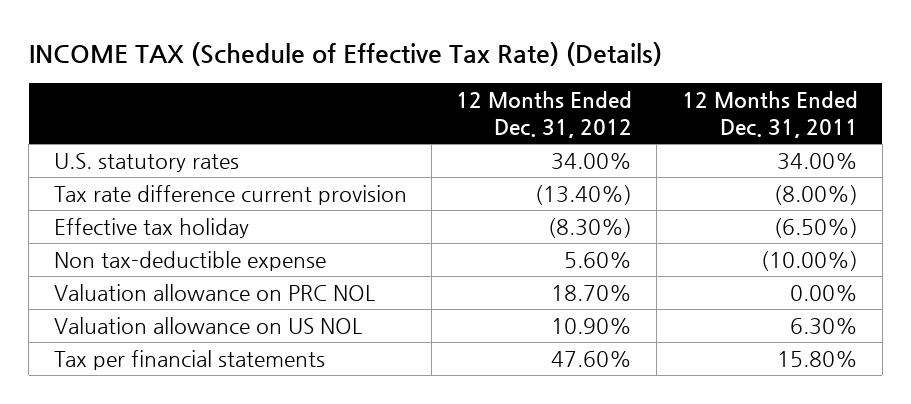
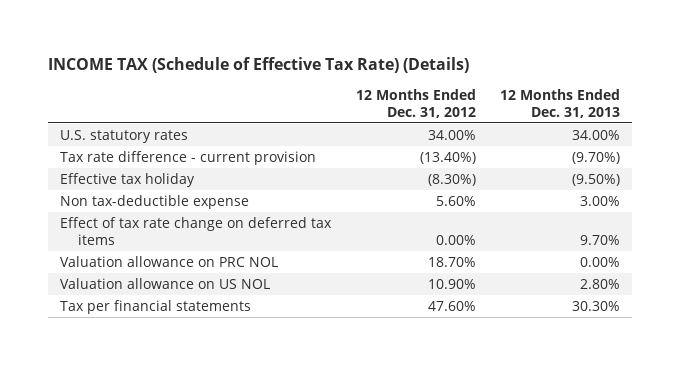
[681,91,858,139] 12 Months Ended Dec. 31, 2011 -> none
none -> [500,88,621,118] 12 Months Ended Dec. 31, 2013
[53,184,407,205] Tax rate difference current provision -> [60,151,317,166] Tax rate difference - current provision
none -> [60,217,333,246] Effect of tax rate change on deferred tax items

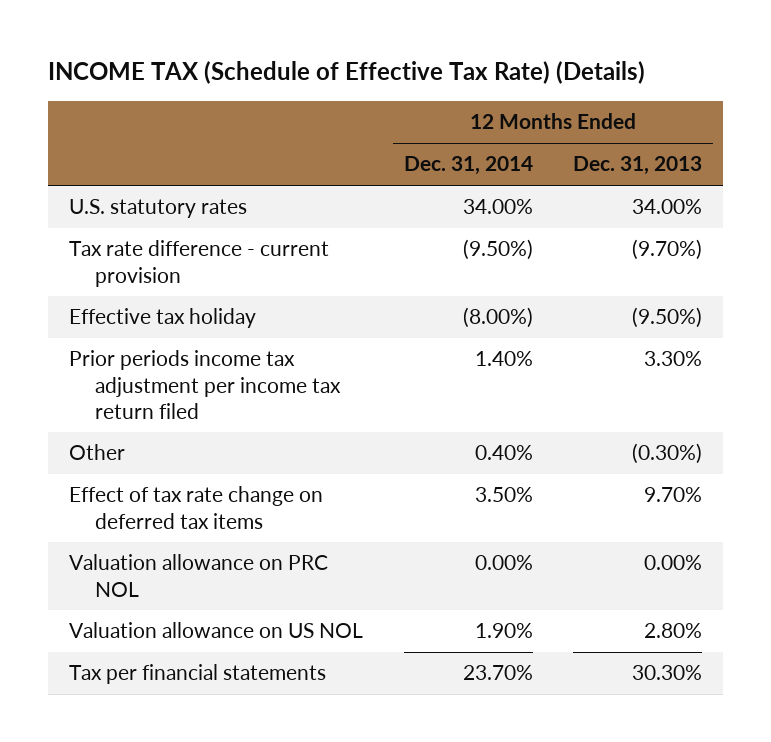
[355,88,476,118] 12 Months Ended Dec. 31, 2012 -> none
none -> [403,156,533,176] Dec. 31, 2014
[60,195,250,210] Non tax-deductible expense -> none
none -> [68,350,342,419] Prior periods income tax adjustment per income tax return filed
none -> [68,444,125,461] Other

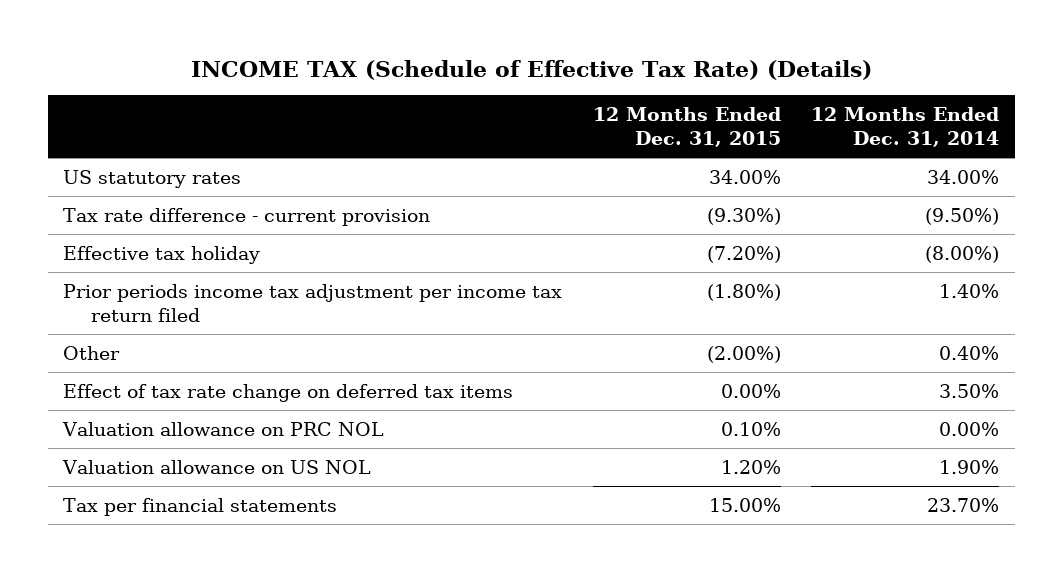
[573,156,703,176] Dec. 31, 2013 -> none
none -> [592,106,781,148] 12 Months Ended Dec. 31, 2015
[68,199,247,219] U.S. statutory rates -> [62,169,241,188] US statutory rates

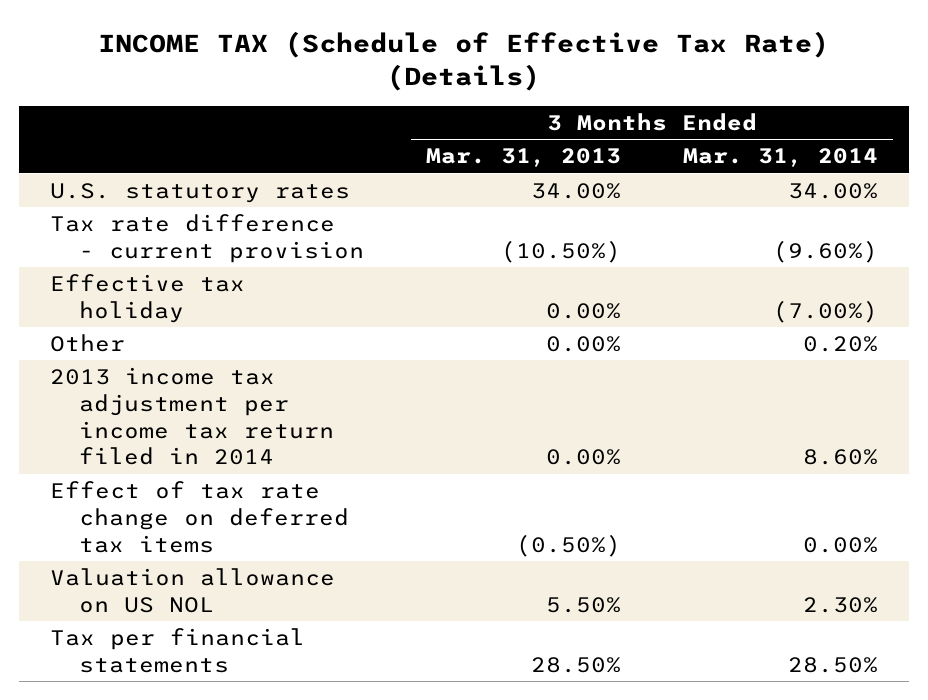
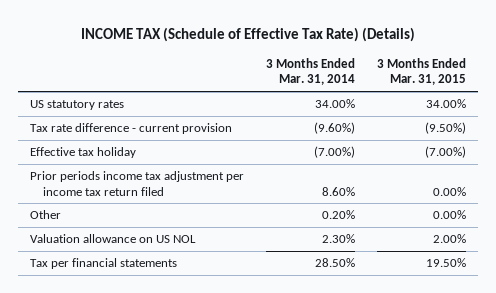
[426,148,622,168] Mar. 31, 2013 -> none
none -> [377,57,467,86] 3 Months Ended Mar. 31, 2015
[49,183,350,204] U.S. statutory rates -> [29,100,124,111] US statutory rates
none -> [29,171,244,196] Prior periods income tax adjustment per income tax return filed
[49,367,335,466] 2013 income tax adjustment per income tax return filed in 2014 -> none
[49,481,350,553] Effect of tax rate change on deferred tax items -> none

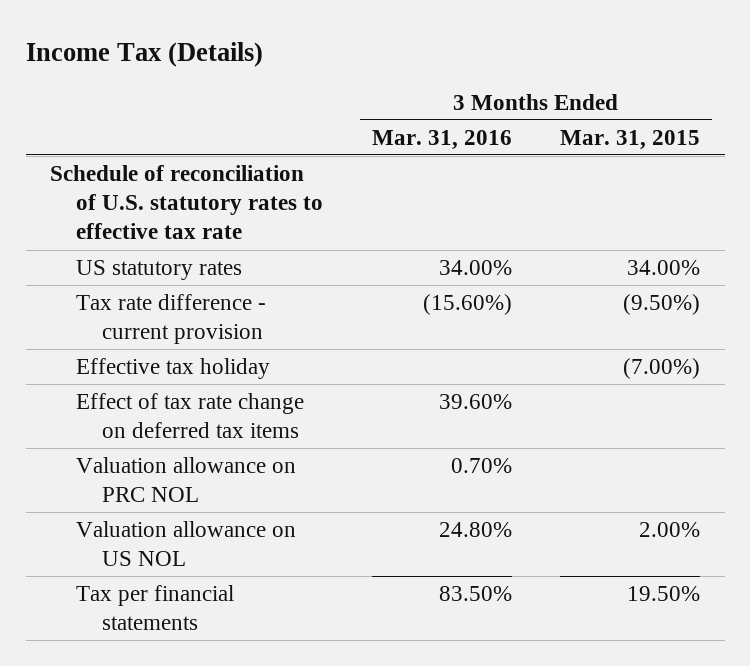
[81,26,416,42] INCOME TAX (Schedule of Effective Tax Rate) (Details) -> [25,42,263,68] Income Tax (Details)
[266,57,356,86] 3 Months Ended Mar. 31, 2014 -> none
none -> [371,129,512,150] Mar. 31, 2016
none -> [49,165,324,240] Schedule of reconciliation of U.S. statutory rates to effective tax rate
[29,171,244,196] Prior periods income tax adjustment per income tax return filed -> none
[29,210,61,220] Other -> none
none -> [76,393,305,439] Effect of tax rate change on deferred tax items
none -> [76,457,297,503] Valuation allowance on PRC NOL

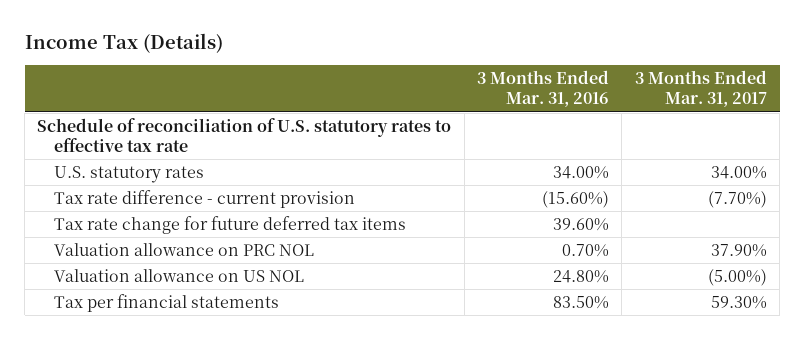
[560,129,701,150] Mar. 31, 2015 -> none
none -> [634,70,767,108] 3 Months Ended Mar. 31, 2017
[76,260,243,281] US statutory rates -> [54,165,205,183] U.S. statutory rates
[76,358,271,380] Effective tax holiday -> none
[76,393,305,439] Effect of tax rate change on deferred tax items -> [54,215,407,234] Tax rate change for future deferred tax items

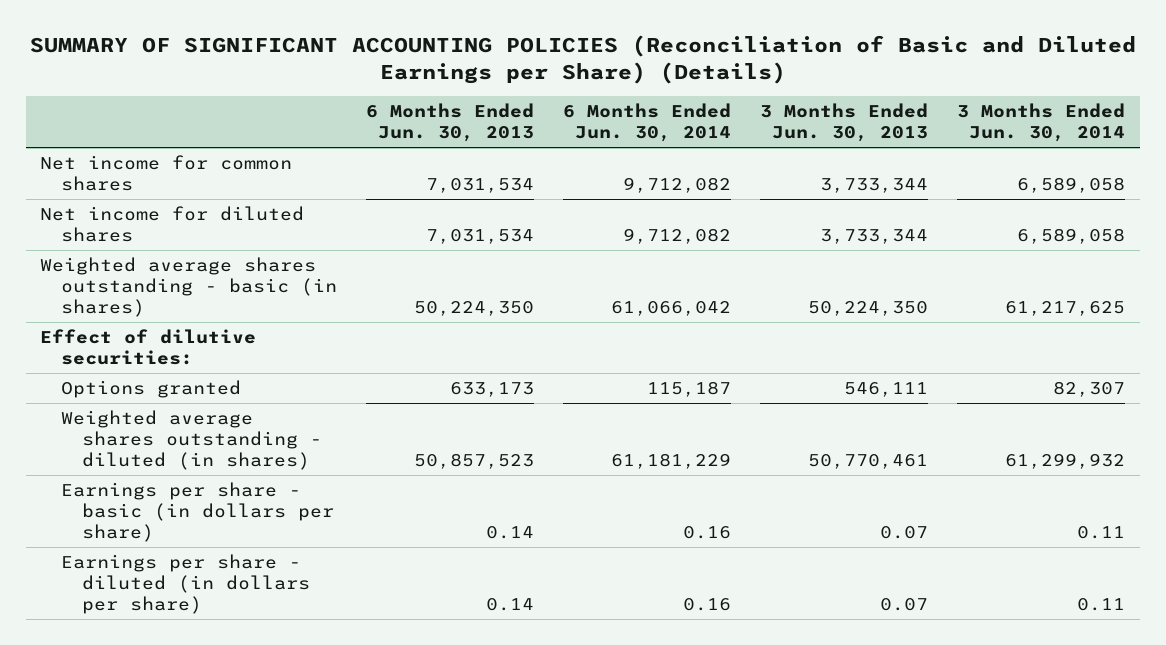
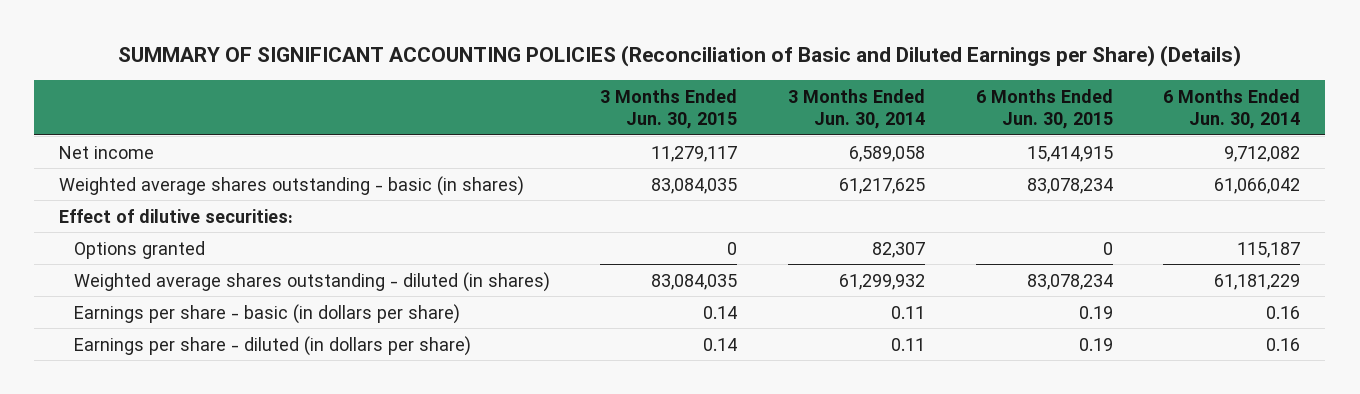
[366,103,535,143] 6 Months Ended Jun. 30, 2013 -> none
[760,103,929,143] 3 Months Ended Jun. 30, 2013 -> none
none -> [600,88,738,130] 3 Months Ended Jun. 30, 2015
none -> [975,88,1113,130] 6 Months Ended Jun. 30, 2015
[40,206,305,242] Net income for diluted shares -> none
[40,155,293,191] Net income for common shares -> [59,145,155,159] Net income

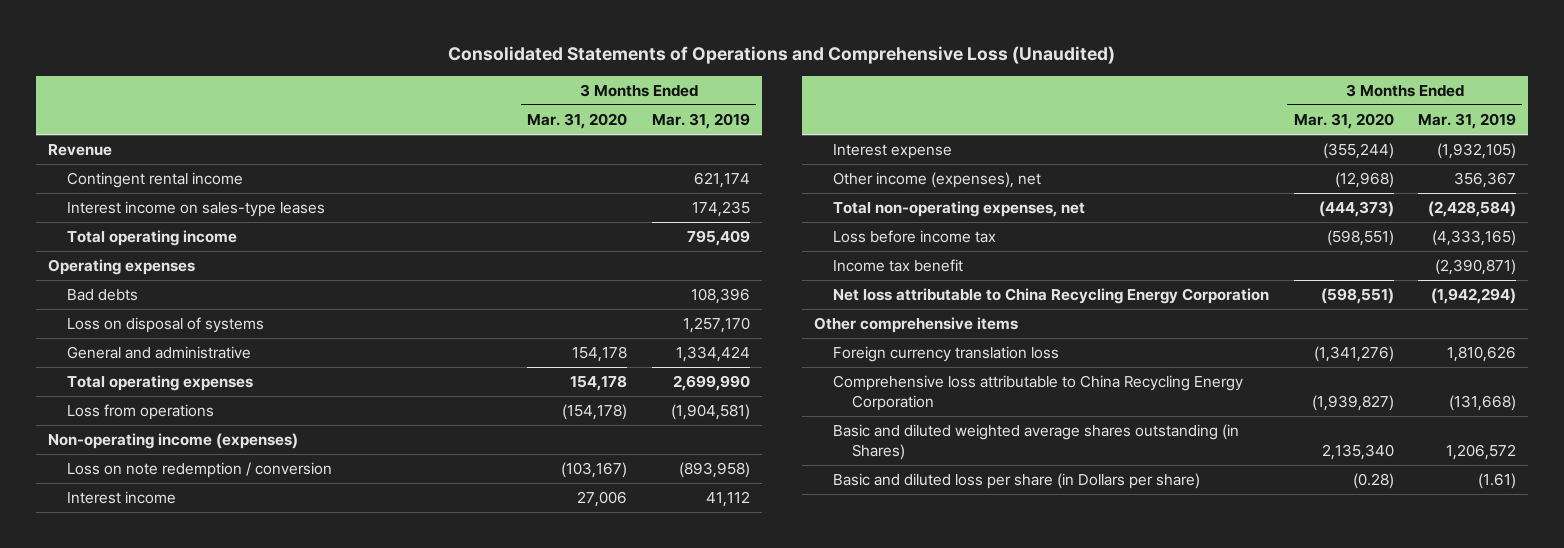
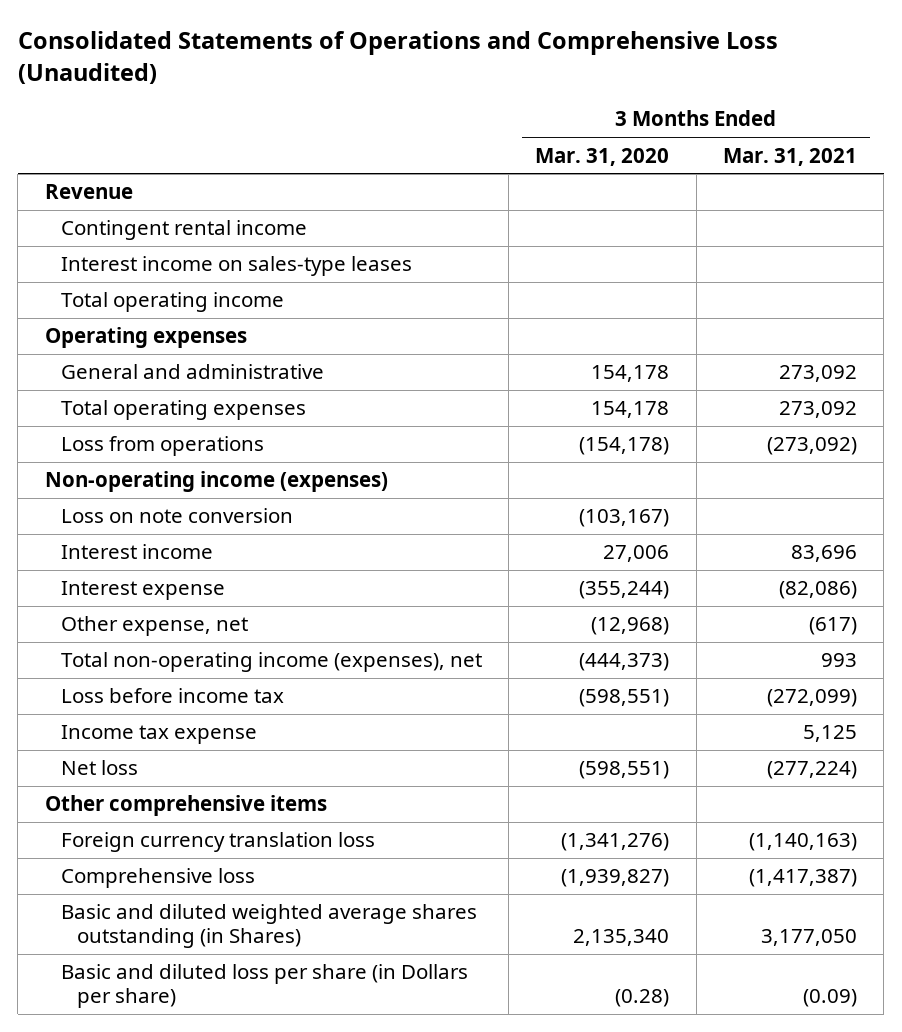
[652,113,751,130] Mar. 31, 2019 -> none
none -> [723,147,858,166] Mar. 31, 2021
[66,289,138,302] Bad debts -> none
[66,317,264,334] Loss on disposal of systems -> none
[66,462,332,479] Loss on note redemption / conversion -> [60,508,293,524] Loss on note conversion
[832,172,1041,189] Other income (expenses), net -> [60,616,248,637] Other expense, net
[832,201,1085,218] Total non-operating expenses, net -> [60,652,482,673] Total non-operating income (expenses), net
[832,259,963,273] Income tax benefit -> [60,725,257,745] Income tax expense
[832,288,1269,305] Net loss attributable to China Recycling Energy Corporation -> [60,760,138,776] Net loss
[832,375,1243,412] Comprehensive loss attributable to China Recycling Energy Corporation -> [60,868,255,889] Comprehensive loss

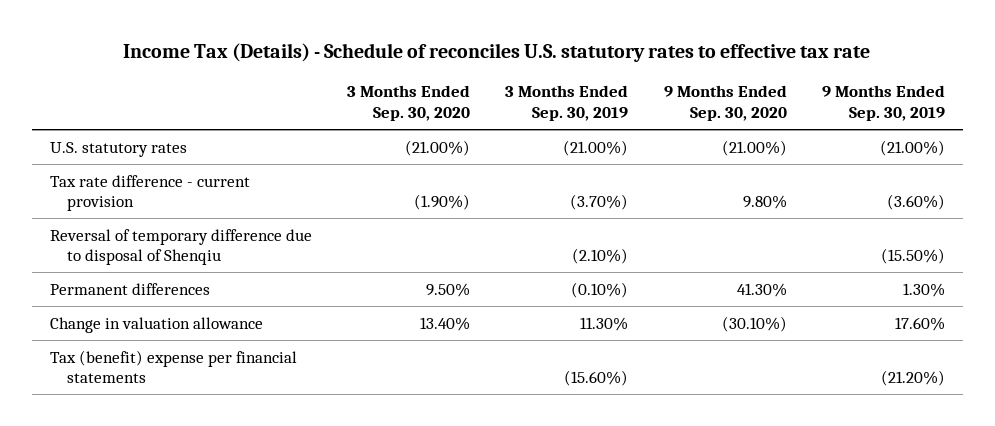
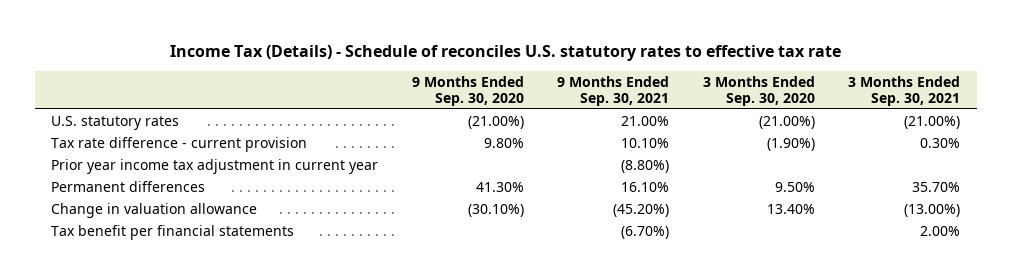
[505,85,629,121] 3 Months Ended Sep. 30, 2019 -> none
[822,85,946,121] 9 Months Ended Sep. 30, 2019 -> none
none -> [557,75,670,106] 9 Months Ended Sep. 30, 2021
none -> [848,75,961,106] 3 Months Ended Sep. 30, 2021
[49,228,312,266] Reversal of temporary difference due to disposal of Shenqiu -> none
none -> [51,158,379,174] Prior year income tax adjustment in current year
[49,349,297,384] Tax (benefit) expense per financial statements -> [51,224,295,240] Tax benefit per financial statements

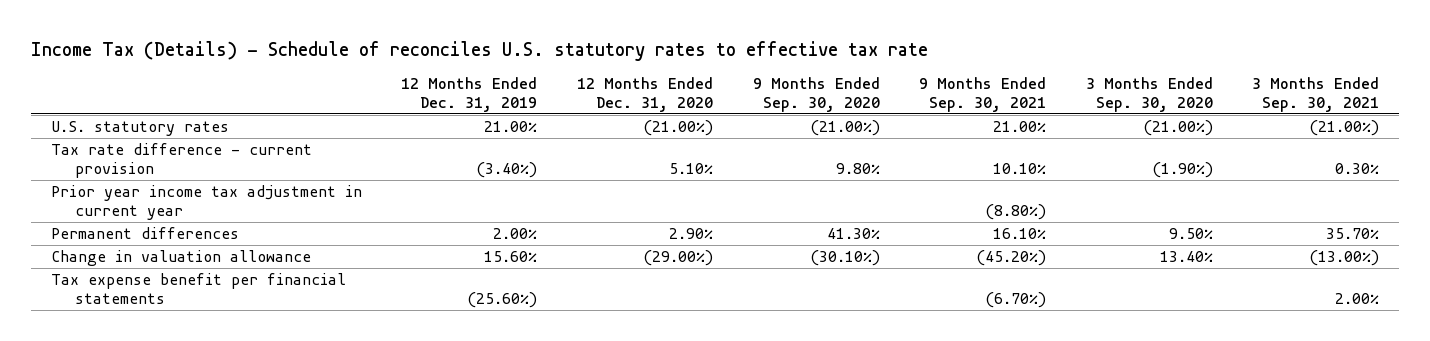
none -> [401,76,538,112] 12 Months Ended Dec. 31, 2019
none -> [576,76,713,112] 12 Months Ended Dec. 31, 2020
[51,224,295,240] Tax benefit per financial statements -> [50,273,346,304] Tax expense benefit per financial statements

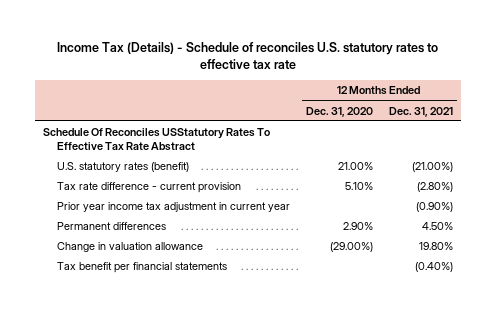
[401,76,538,112] 12 Months Ended Dec. 31, 2019 -> none
[752,76,880,112] 9 Months Ended Sep. 30, 2020 -> none
[919,76,1047,112] 9 Months Ended Sep. 30, 2021 -> none
[1085,76,1213,112] 3 Months Ended Sep. 30, 2020 -> none
[1252,76,1380,112] 3 Months Ended Sep. 30, 2021 -> none
none -> [388,106,453,117] Dec. 31, 2021
none -> [42,128,270,151] Schedule Of Reconciles USStatutory Rates To Effective Tax Rate Abstract
[50,121,229,137] U.S. statutory rates -> [57,162,190,173] U.S. statutory rates (benefit)
[642,120,713,137] (21.00%) -> [338,162,374,171] 21.00%
[50,273,346,304] Tax expense benefit per financial statements -> [57,262,228,274] Tax benefit per financial statements

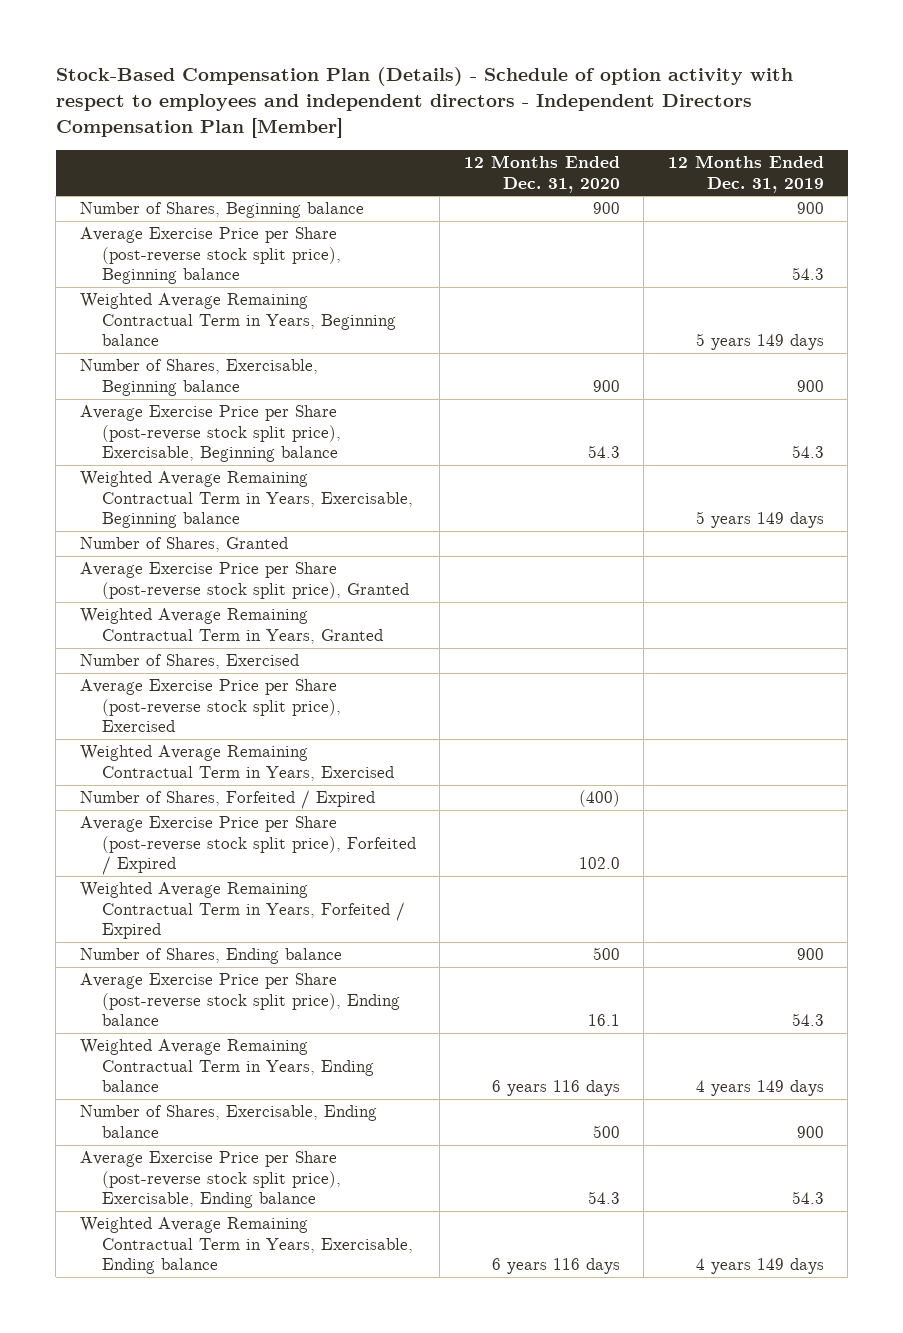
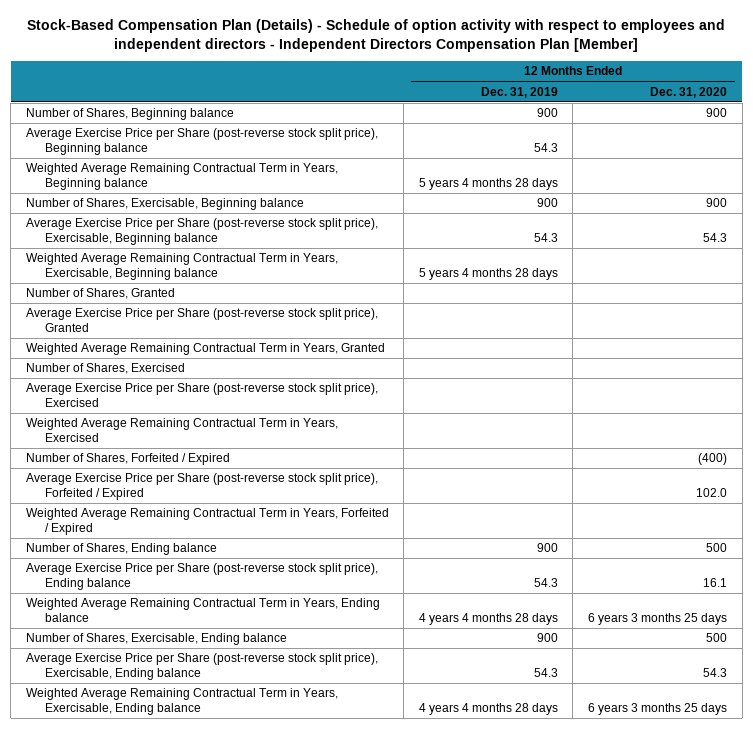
[695,333,824,351] 5 years 149 days -> [418,177,558,190] 5 years 4 months 28 days
[695,511,824,529] 5 years 149 days -> [418,267,558,280] 5 years 4 months 28 days
[491,1080,620,1097] 6 years 116 days -> [587,612,727,625] 6 years 3 months 25 days
[695,1080,824,1097] 4 years 149 days -> [418,612,558,625] 4 years 4 months 28 days
[491,1258,620,1275] 6 years 116 days -> [587,702,727,715] 6 years 3 months 25 days
[695,1258,824,1275] 4 years 149 days -> [418,702,558,715] 4 years 4 months 28 days

